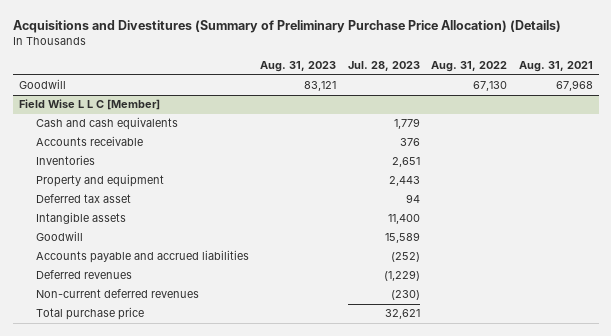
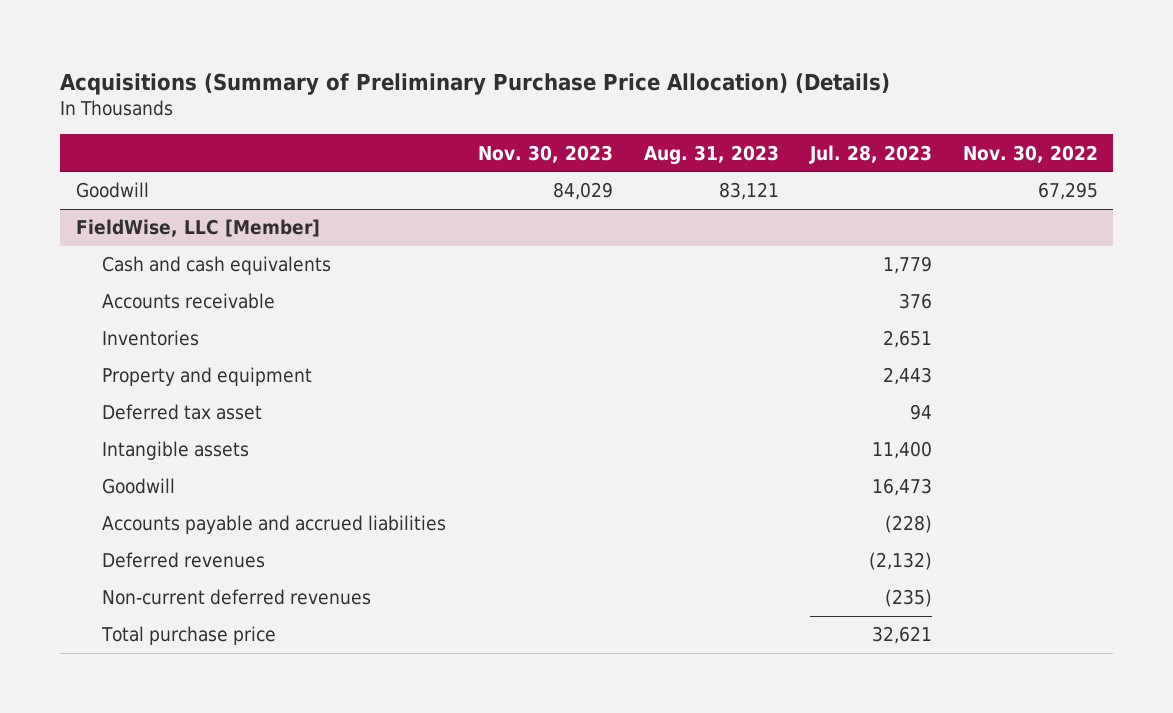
[12,19,561,33] Acquisitions and Divestitures (Summary of Preliminary Purchase Price Allocation) (Details) -> [59,72,890,95] Acquisitions (Summary of Preliminary Purchase Price Allocation) (Details)
[431,61,508,73] Aug. 31, 2022 -> none
[518,61,593,73] Aug. 31, 2021 -> none
none -> [477,144,613,163] Nov. 30, 2023
none -> [962,144,1098,163] Nov. 30, 2022
[18,99,160,111] Field Wise L L C [Member] -> [75,219,320,238] FieldWise, LLC [Member]
[384,232,420,244] 15,589 -> [871,478,932,497] 16,473
[390,252,420,263] (252) -> [884,515,932,534] (228)
[383,270,420,282] (1,229) -> [868,552,932,571] (2,132)
[390,290,420,301] (230) -> [884,589,932,608] (235)

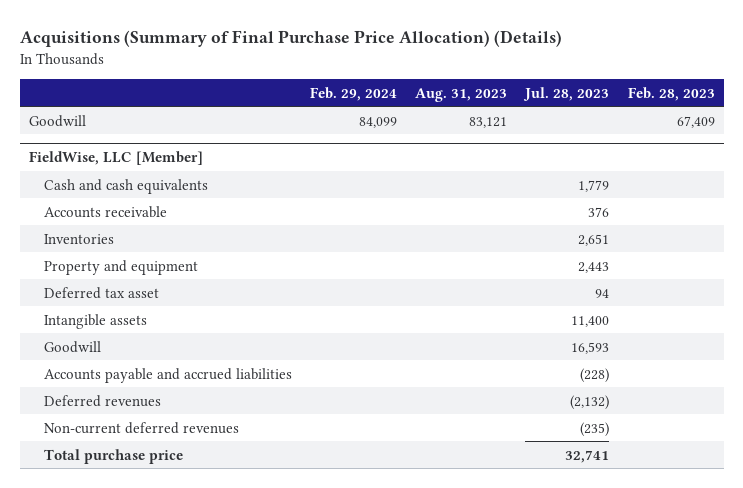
[59,72,890,95] Acquisitions (Summary of Preliminary Purchase Price Allocation) (Details) -> [19,30,562,48] Acquisitions (Summary of Final Purchase Price Allocation) (Details)
[477,144,613,163] Nov. 30, 2023 -> none
[962,144,1098,163] Nov. 30, 2022 -> none
none -> [310,86,398,101] Feb. 29, 2024
none -> [627,86,715,101] Feb. 28, 2023
[871,478,932,497] 16,473 -> [571,341,610,354] 16,593
[871,626,932,645] 32,621 -> [565,449,610,463] 32,741

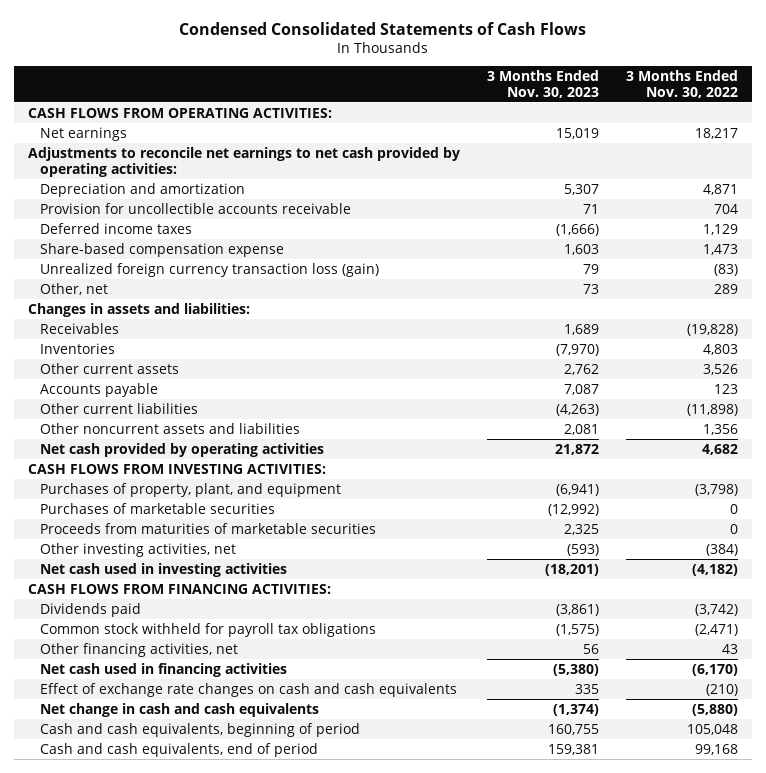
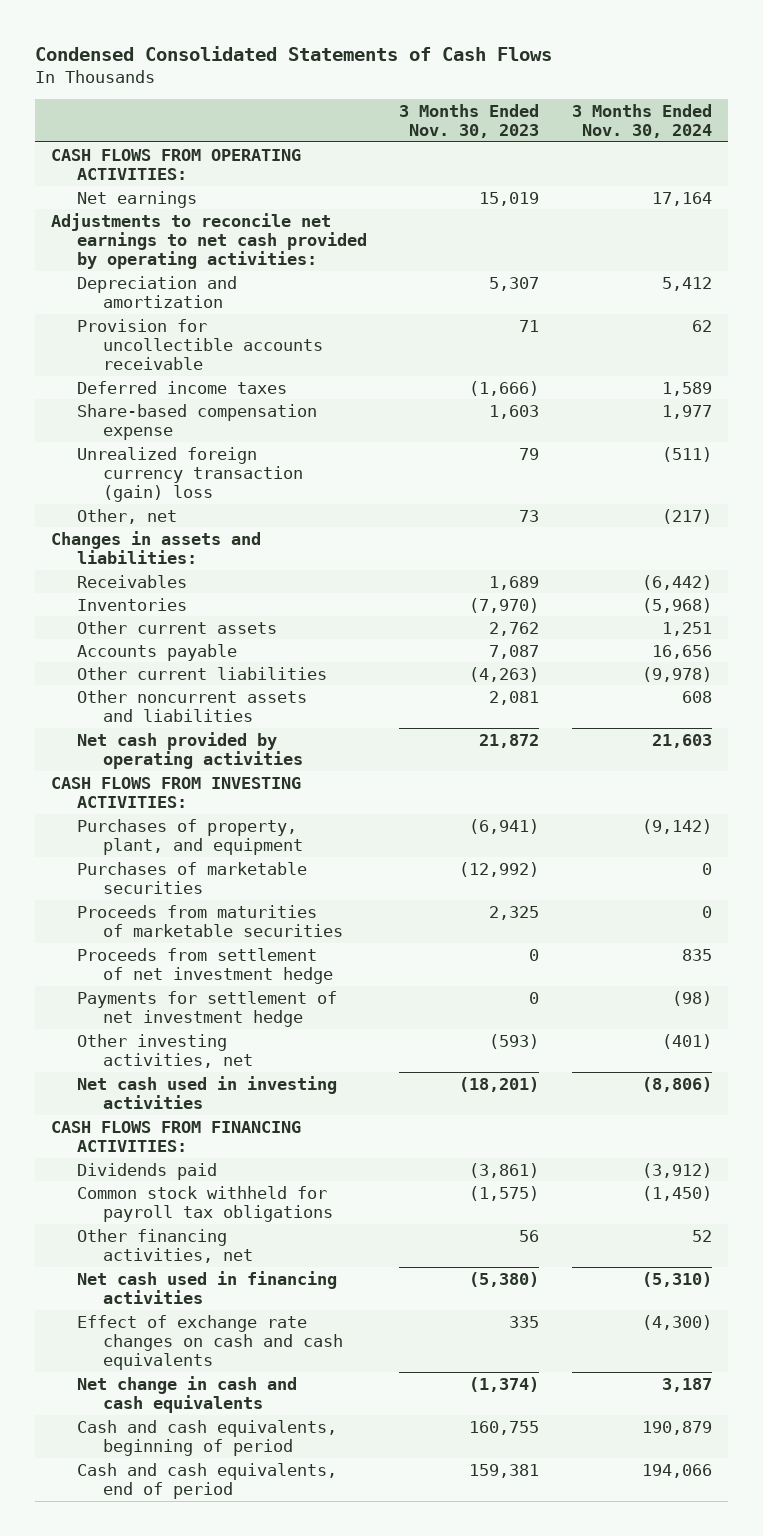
[626,69,739,98] 3 Months Ended Nov. 30, 2022 -> none
none -> [571,104,712,139] 3 Months Ended Nov. 30, 2024
[40,262,380,277] Unrealized foreign currency transaction loss (gain) -> [76,446,303,502] Unrealized foreign currency transaction (gain) loss
none -> [76,947,333,984] Proceeds from settlement of net investment hedge
none -> [76,990,337,1027] Payments for settlement of net investment hedge

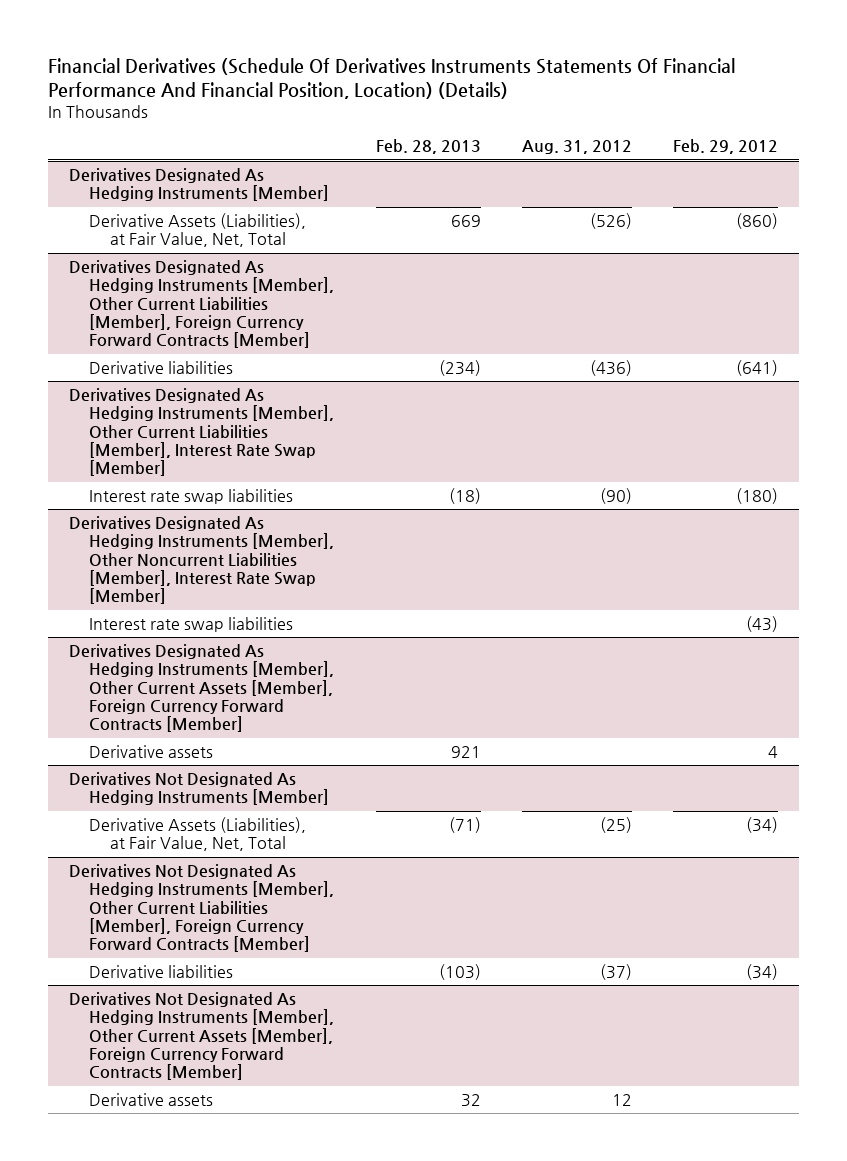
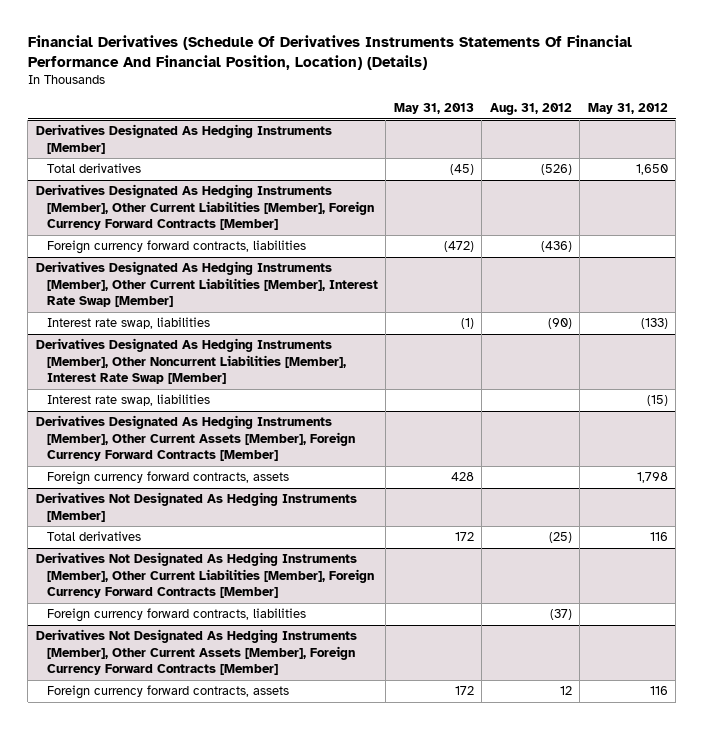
[375,139,481,155] Feb. 28, 2013 -> none
[673,139,779,155] Feb. 29, 2012 -> none
none -> [393,103,474,115] May 31, 2013
none -> [587,103,668,115] May 31, 2012
[89,213,307,248] Derivative Assets (Liabilities), at Fair Value, Net, Total -> [47,163,142,174] Total derivatives
[89,361,234,375] Derivative liabilities -> [47,240,307,255] Foreign currency forward contracts, liabilities
[89,489,294,505] Interest rate swap liabilities -> [47,317,211,330] Interest rate swap, liabilities
[89,617,294,633] Interest rate swap liabilities -> [47,394,211,407] Interest rate swap, liabilities
[89,745,214,759] Derivative assets -> [47,471,290,486] Foreign currency forward contracts, assets
[89,817,307,852] Derivative Assets (Liabilities), at Fair Value, Net, Total -> [47,531,142,542] Total derivatives
[89,965,234,979] Derivative liabilities -> none
none -> [47,608,307,623] Foreign currency forward contracts, liabilities
[89,1093,214,1107] Derivative assets -> [47,685,290,700] Foreign currency forward contracts, assets

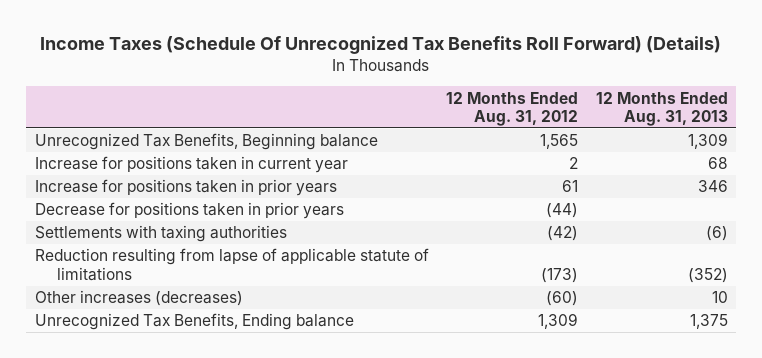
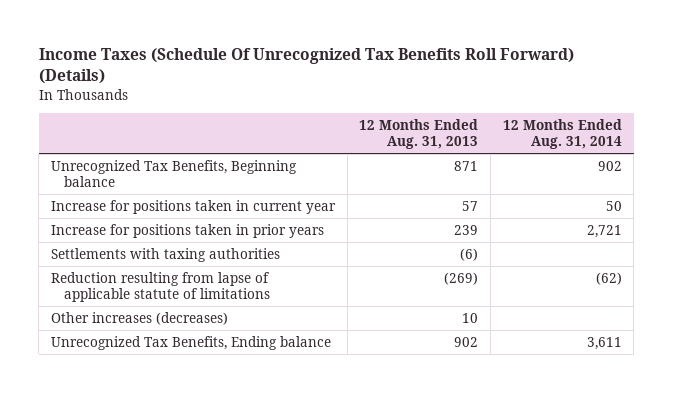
[446,91,579,126] 12 Months Ended Aug. 31, 2012 -> none
none -> [502,119,622,150] 12 Months Ended Aug. 31, 2014
[34,202,344,220] Decrease for positions taken in prior years -> none
[687,133,728,150] 1,309 -> [454,160,479,171] 871
[707,157,728,170] 68 -> [462,200,479,211] 57
[697,180,728,193] 346 -> [454,224,479,235] 239
[687,267,728,283] (352) -> [444,271,479,285] (269)
[689,314,728,330] 1,375 -> [454,336,479,347] 902

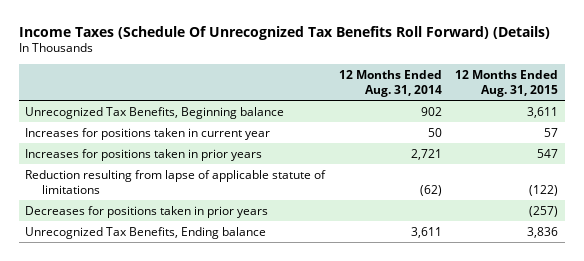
[359,119,479,150] 12 Months Ended Aug. 31, 2013 -> none
none -> [455,69,559,97] 12 Months Ended Aug. 31, 2015
[51,247,281,262] Settlements with taxing authorities -> none
[51,199,337,214] Increase for positions taken in current year -> [25,127,271,140] Increases for positions taken in current year
[51,223,325,238] Increase for positions taken in prior years -> [25,148,263,161] Increases for positions taken in prior years
[51,311,229,325] Other increases (decreases) -> none
none -> [25,205,269,218] Decreases for positions taken in prior years

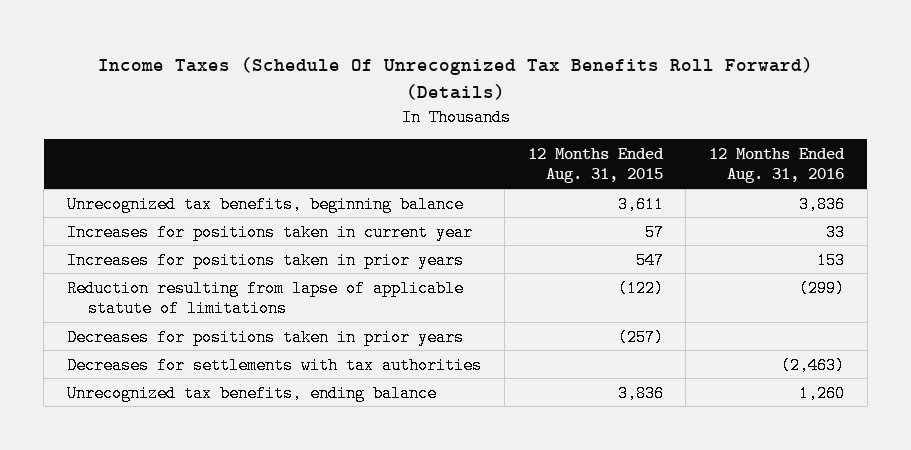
[338,69,442,97] 12 Months Ended Aug. 31, 2014 -> none
none -> [709,148,846,184] 12 Months Ended Aug. 31, 2016
[25,106,285,119] Unrecognized Tax Benefits, Beginning balance -> [67,195,465,213] Unrecognized tax benefits, beginning balance
none -> [67,356,483,374] Decreases for settlements with tax authorities
[25,226,267,239] Unrecognized Tax Benefits, Ending balance -> [67,384,438,402] Unrecognized tax benefits, ending balance

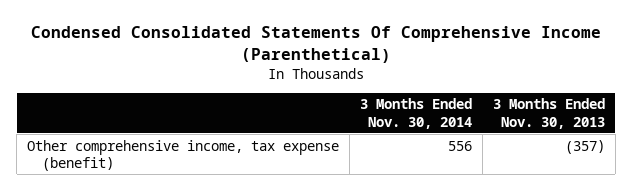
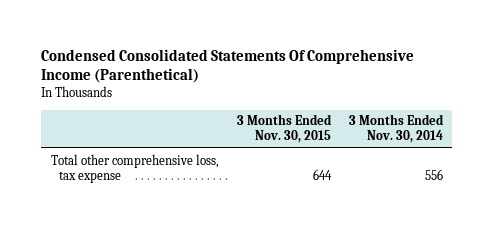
[492,98,605,129] 3 Months Ended Nov. 30, 2013 -> none
none -> [236,114,332,144] 3 Months Ended Nov. 30, 2015
[27,139,340,171] Other comprehensive income, tax expense (benefit) -> [50,153,219,183] Total other comprehensive loss, tax expense

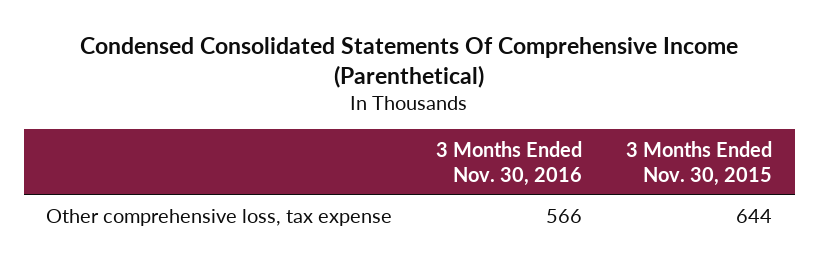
[349,114,445,144] 3 Months Ended Nov. 30, 2014 -> none
none -> [436,140,583,186] 3 Months Ended Nov. 30, 2016
[50,153,219,183] Total other comprehensive loss, tax expense -> [45,209,392,227] Other comprehensive loss, tax expense

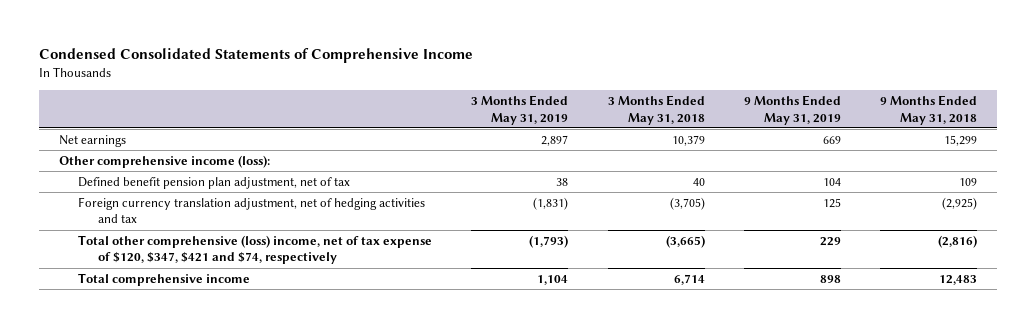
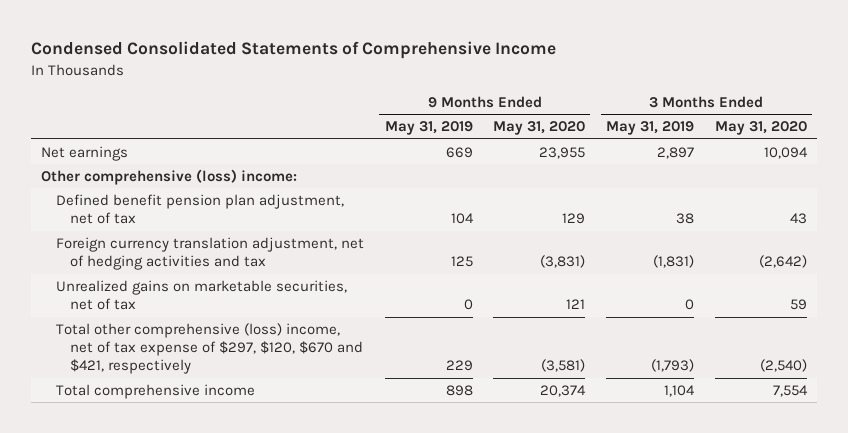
[607,95,705,125] 3 Months Ended May 31, 2018 -> none
[880,95,978,125] 9 Months Ended May 31, 2018 -> none
none -> [493,121,586,136] May 31, 2020
none -> [714,121,807,136] May 31, 2020
[58,154,270,168] Other comprehensive income (loss): -> [41,168,298,185] Other comprehensive (loss) income:
none -> [55,279,347,311] Unrealized gains on marketable securities, net of tax
[78,234,433,265] Total other comprehensive (loss) income, net of tax expense of $120, $347, $421 and $74, respectively -> [55,322,364,375] Total other comprehensive (loss) income, net of tax expense of $297, $120, $670 and $421, respectively

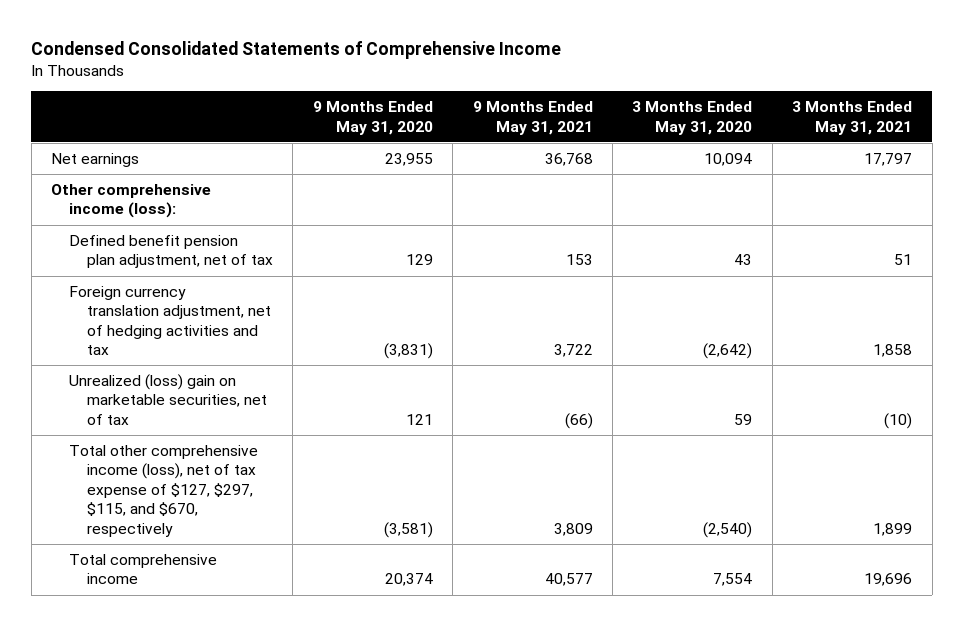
[384,121,473,136] May 31, 2019 -> none
[606,121,695,136] May 31, 2019 -> none
none -> [472,101,593,135] 9 Months Ended May 31, 2021
none -> [792,101,913,135] 3 Months Ended May 31, 2021
[41,168,298,185] Other comprehensive (loss) income: -> [51,184,212,219] Other comprehensive income (loss):
[55,279,347,311] Unrealized gains on marketable securities, net of tax -> [68,374,267,425] Unrealized (loss) gain on marketable securities, net of tax
[55,322,364,375] Total other comprehensive (loss) income, net of tax expense of $297, $120, $670 and $421, respectively -> [68,445,258,537] Total other comprehensive income (loss), net of tax expense of $127, $297, $115, and $670, respectively

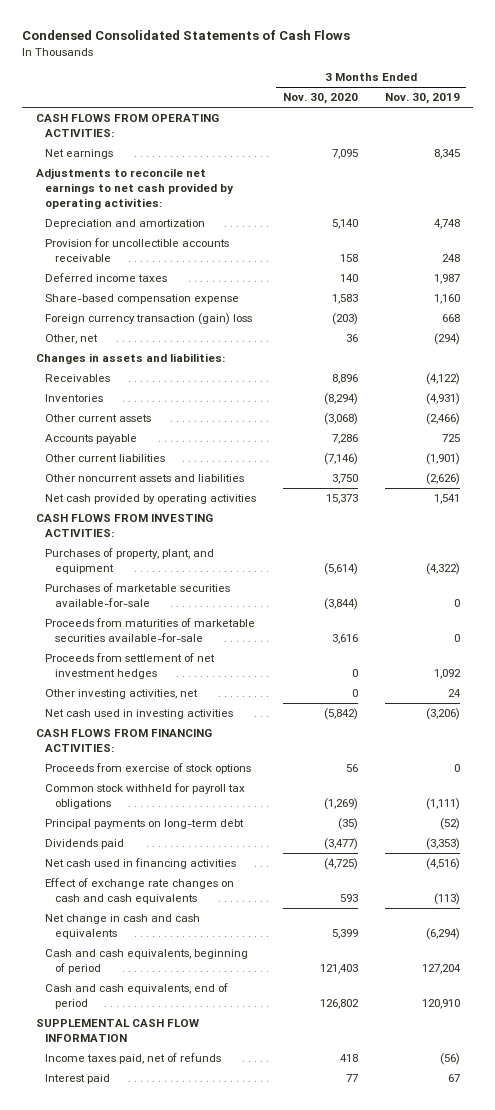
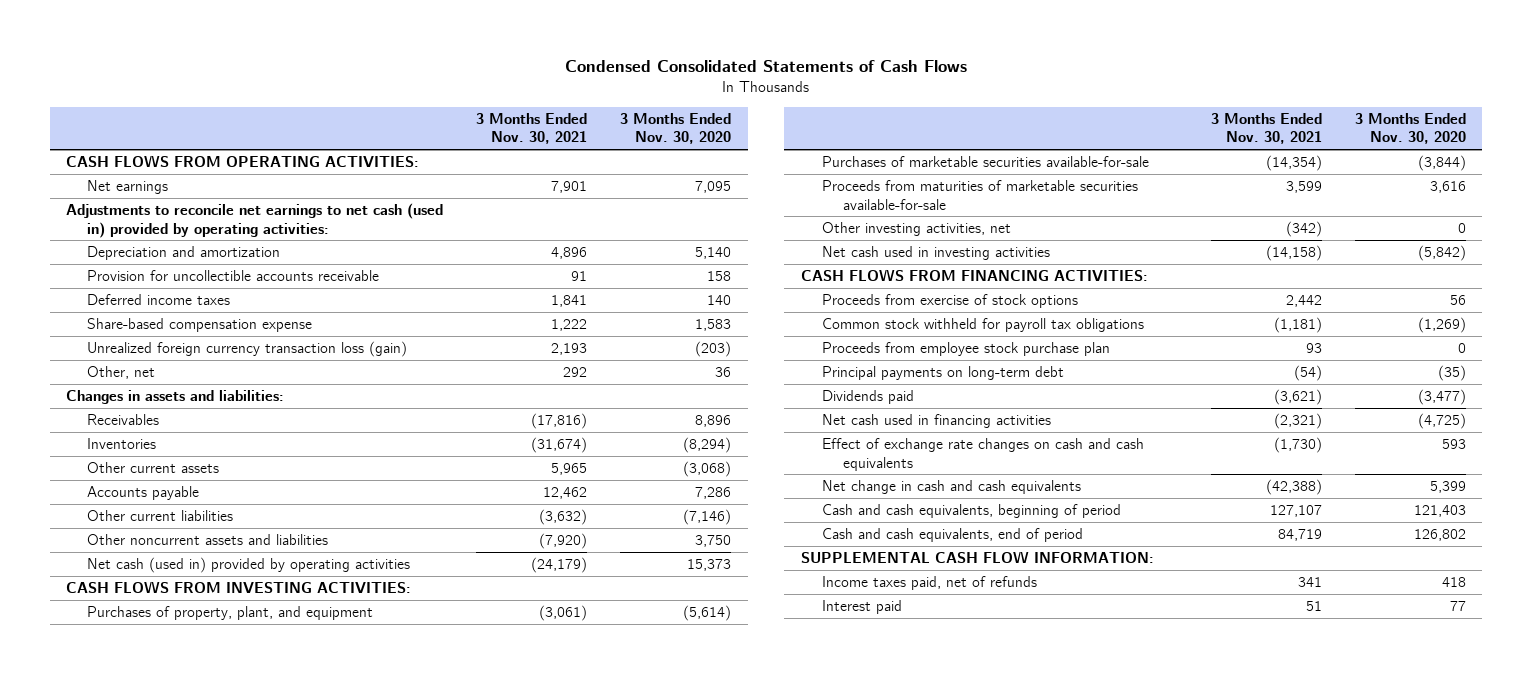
[384,93,460,105] Nov. 30, 2019 -> none
none -> [476,112,588,145] 3 Months Ended Nov. 30, 2021
[35,168,235,209] Adjustments to reconcile net earnings to net cash provided by operating activities: -> [66,202,444,238] Adjustments to reconcile net earnings to net cash (used in) provided by operating activities:
[45,313,253,326] Foreign currency transaction (gain) loss -> [87,340,408,357] Unrealized foreign currency transaction loss (gain)
[45,494,257,505] Net cash provided by operating activities -> [87,556,411,573] Net cash (used in) provided by operating activities
[45,653,216,679] Proceeds from settlement of net investment hedges -> none
none -> [821,341,1110,356] Proceeds from employee stock purchase plan
[35,1019,199,1042] SUPPLEMENTAL CASH FLOW INFORMATION -> [800,550,1154,563] SUPPLEMENTAL CASH FLOW INFORMATION:

